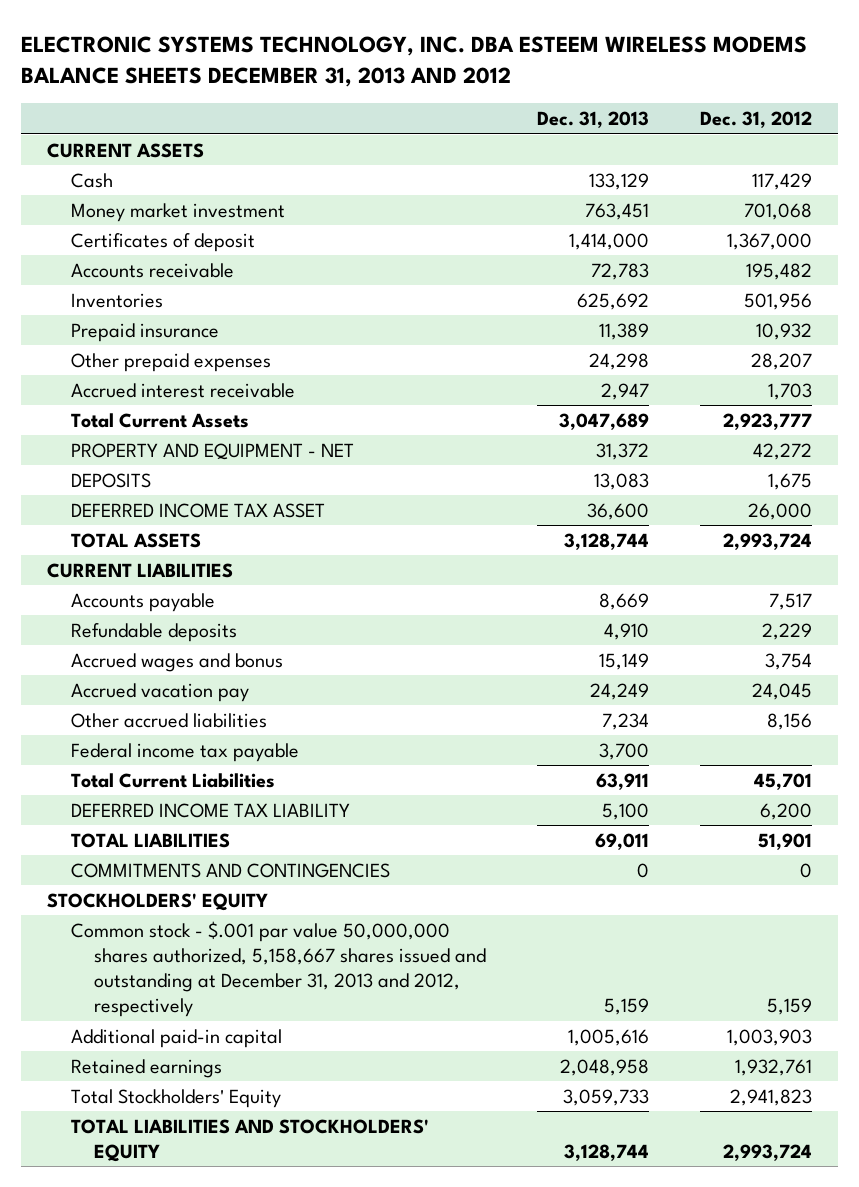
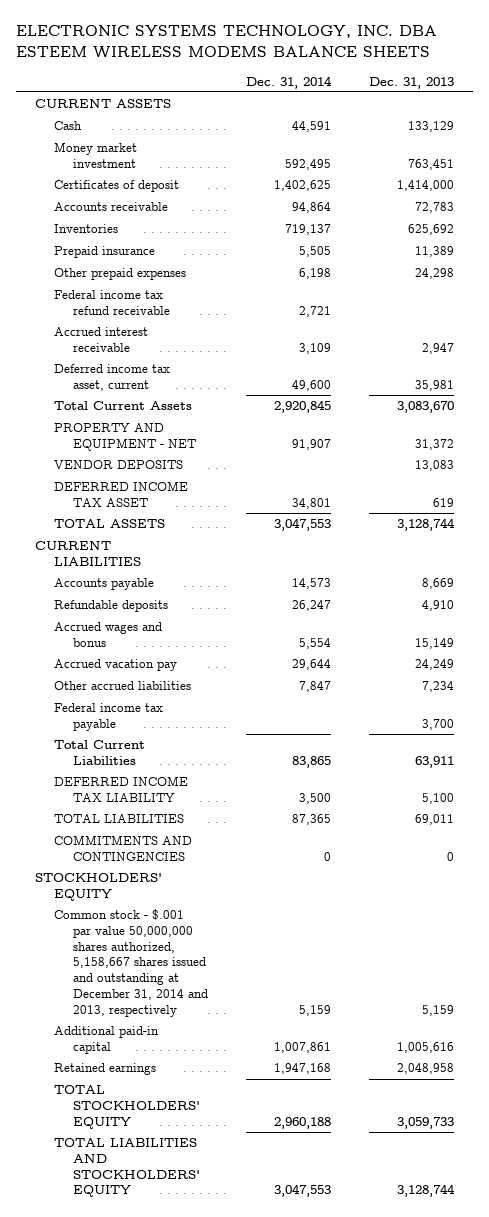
[21,36,808,88] ELECTRONIC SYSTEMS TECHNOLOGY, INC. DBA ESTEEM WIRELESS MODEMS BALANCE SHEETS DECEMBER 31, 2013 AND 2012 -> [15,25,437,58] ELECTRONIC SYSTEMS TECHNOLOGY, INC. DBA ESTEEM WIRELESS MODEMS BALANCE SHEETS
[700,111,813,129] Dec. 31, 2012 -> none
none -> [246,75,333,89] Dec. 31, 2014
none -> [54,290,171,316] Federal income tax refund receivable
none -> [54,364,171,392] Deferred income tax asset, current
[559,412,650,430] 3,047,689 -> [397,401,455,414] 3,083,670
[70,472,151,488] DEPOSITS -> [54,460,184,470] VENDOR DEPOSITS
[587,502,650,520] 36,600 -> [433,498,455,508] 619
[70,920,486,1018] Common stock - $.001 par value 50,000,000 shares authorized, 5,158,667 shares issued and outstanding at December 31, 2013 and 2012, respectively -> [54,909,209,1017] Common stock - $.001 par value 50,000,000 shares authorized, 5,158,667 shares issued and outstanding at December 31, 2014 and 2013, respectively
[70,1088,281,1108] Total Stockholders' Equity -> [54,1085,201,1129] TOTAL STOCKHOLDERS' EQUITY

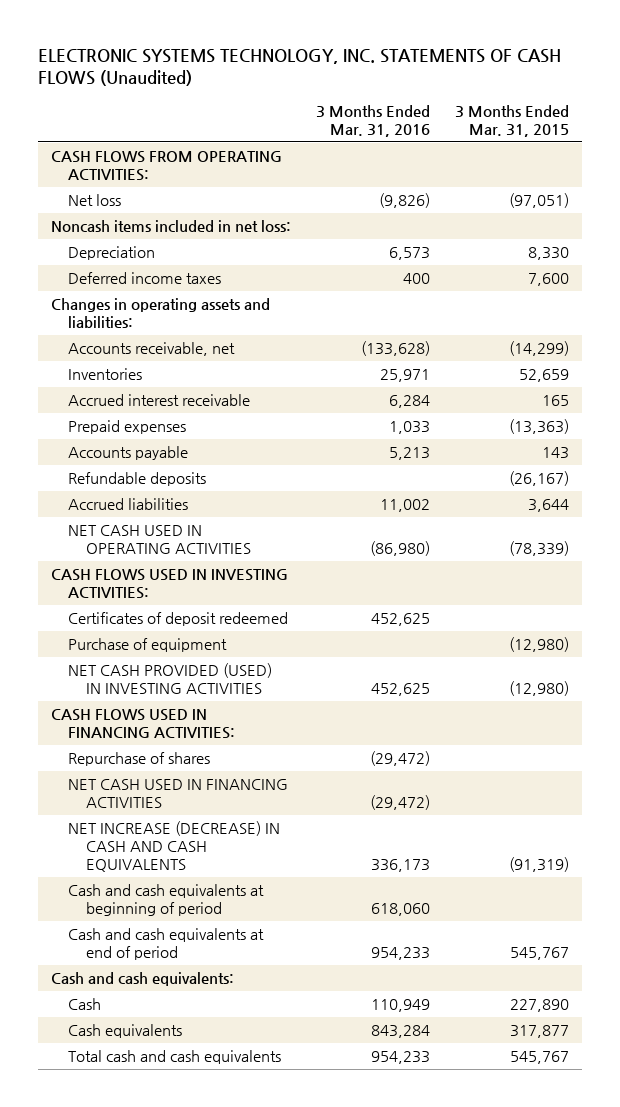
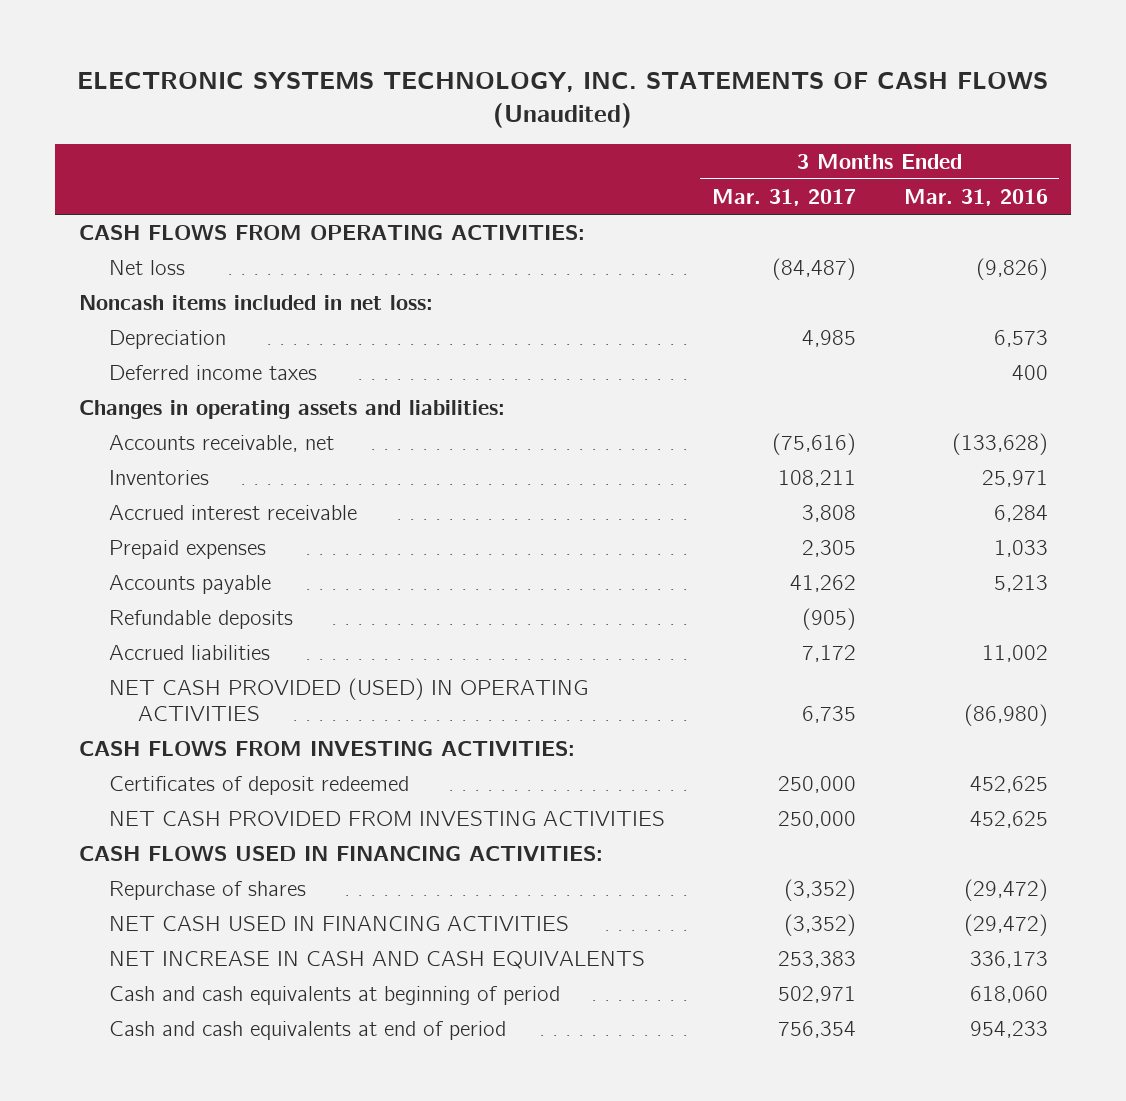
[455,104,570,138] 3 Months Ended Mar. 31, 2015 -> none
none -> [712,188,857,206] Mar. 31, 2017
[68,524,251,555] NET CASH USED IN OPERATING ACTIVITIES -> [108,678,588,722] NET CASH PROVIDED (USED) IN OPERATING ACTIVITIES
[50,568,288,600] CASH FLOWS USED IN INVESTING ACTIVITIES: -> [78,741,575,757] CASH FLOWS FROM INVESTING ACTIVITIES:
[68,637,228,652] Purchase of equipment -> none
[68,662,273,695] NET CASH PROVIDED (USED) IN INVESTING ACTIVITIES -> [108,811,665,827] NET CASH PROVIDED FROM INVESTING ACTIVITIES
[68,820,281,873] NET INCREASE (DECREASE) IN CASH AND CASH EQUIVALENTS -> [108,951,645,970] NET INCREASE IN CASH AND CASH EQUIVALENTS
[50,971,234,986] Cash and cash equivalents: -> none
[68,997,102,1010] Cash -> none
[68,1023,183,1038] Cash equivalents -> none
[68,1049,282,1064] Total cash and cash equivalents -> none

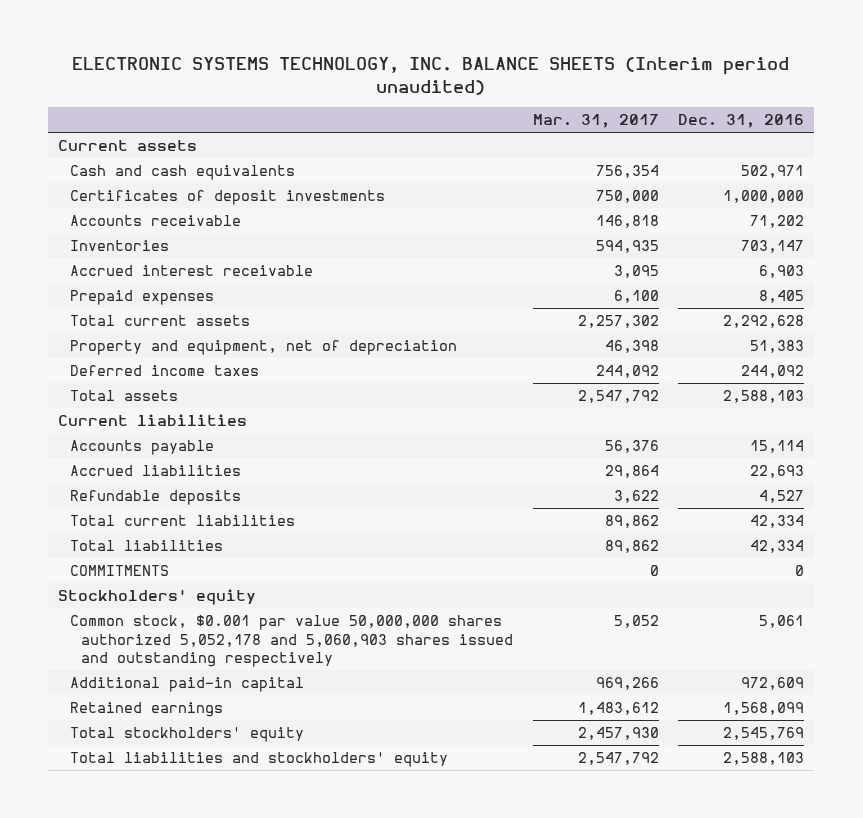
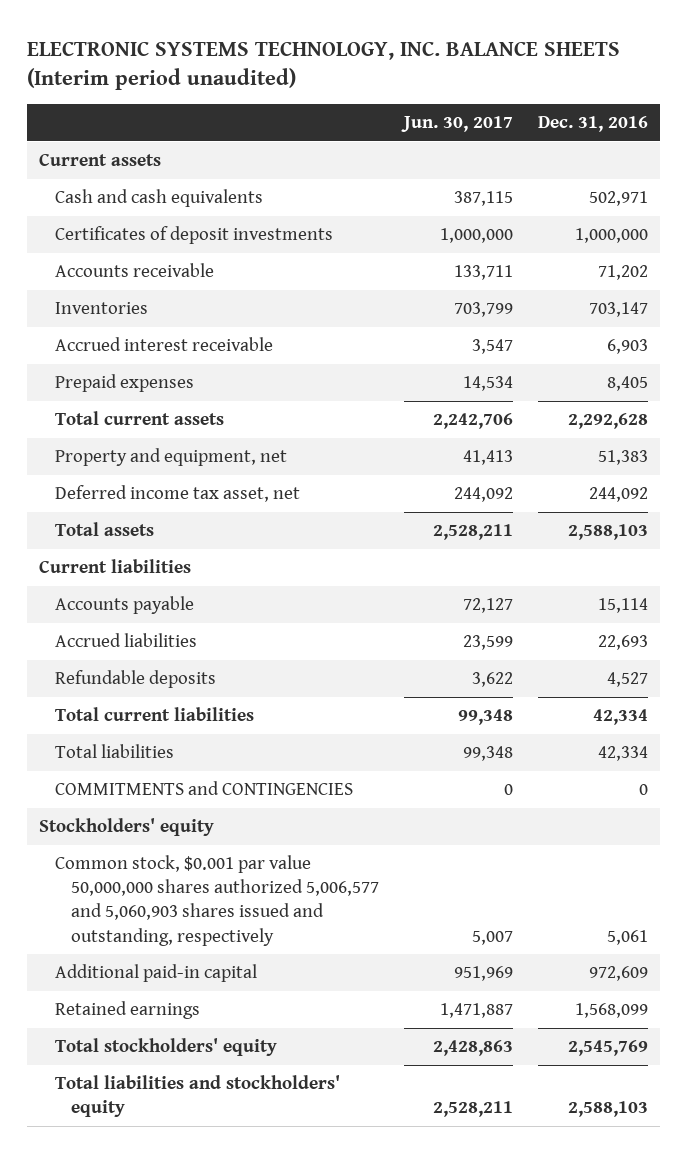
[532,113,659,128] Mar. 31, 2017 -> none
none -> [400,116,513,133] Jun. 30, 2017
[69,340,457,356] Property and equipment, net of depreciation -> [55,448,288,467] Property and equipment, net
[69,365,259,377] Deferred income taxes -> [55,485,301,503] Deferred income tax asset, net
[69,565,169,577] COMMITMENTS -> [55,781,354,796] COMMITMENTS and CONTINGENCIES
[69,615,513,668] Common stock, $0.001 par value 50,000,000 shares authorized 5,052,178 and 5,060,903 shares issued and outstanding respectively -> [55,855,379,946] Common stock, $0.001 par value 50,000,000 shares authorized 5,006,577 and 5,060,903 shares issued and outstanding, respectively

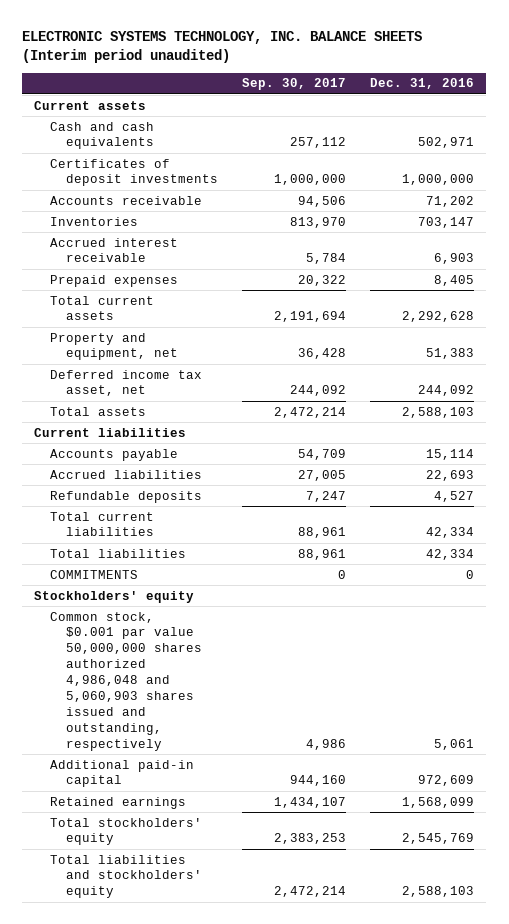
[400,116,513,133] Jun. 30, 2017 -> none
none -> [242,78,347,91] Sep. 30, 2017
[55,781,354,796] COMMITMENTS and CONTINGENCIES -> [50,569,139,579] COMMITMENTS
[55,855,379,946] Common stock, $0.001 par value 50,000,000 shares authorized 5,006,577 and 5,060,903 shares issued and outstanding, respectively -> [50,611,203,751] Common stock, $0.001 par value 50,000,000 shares authorized 4,986,048 and 5,060,903 shares issued and outstanding, respectively

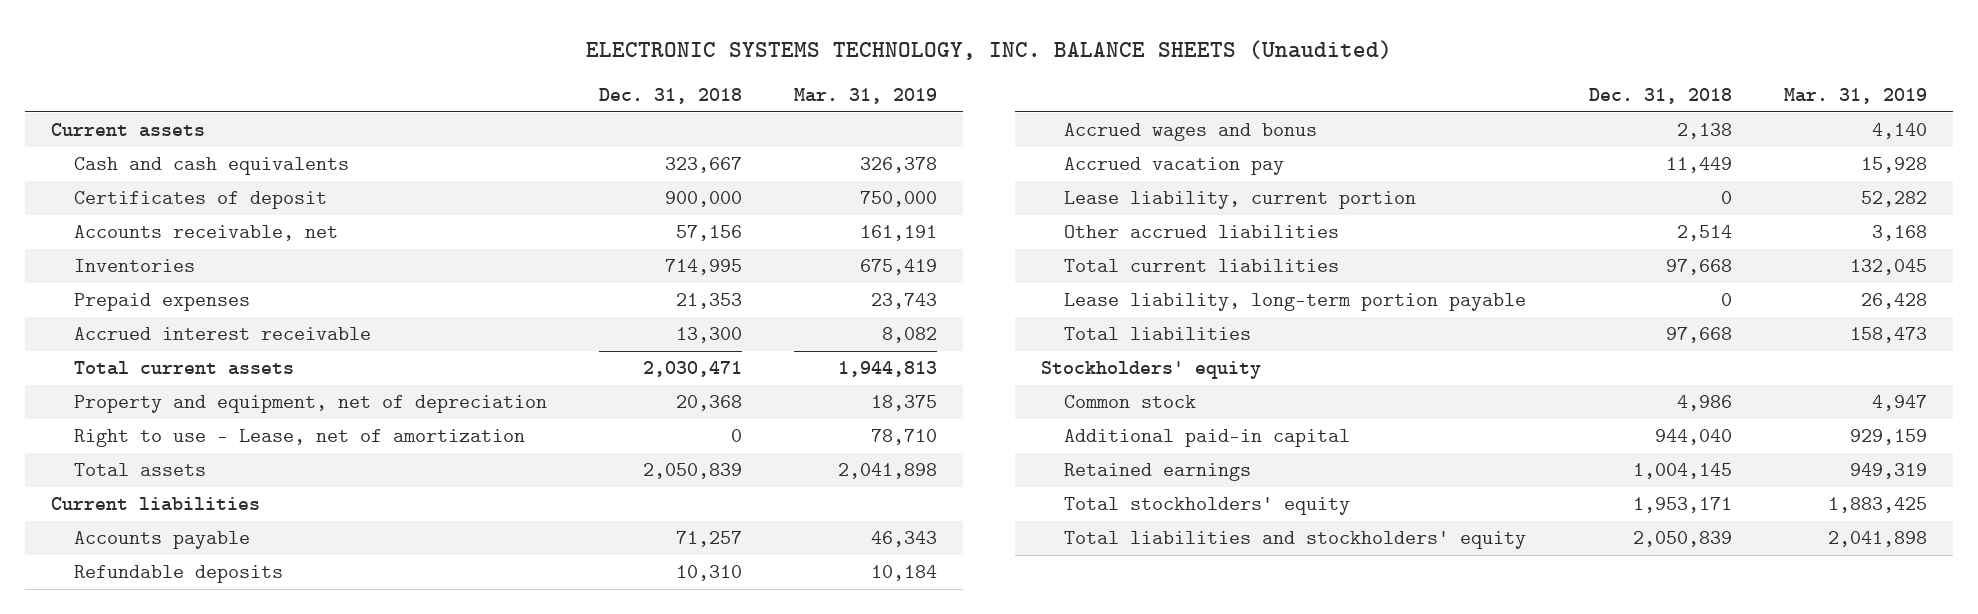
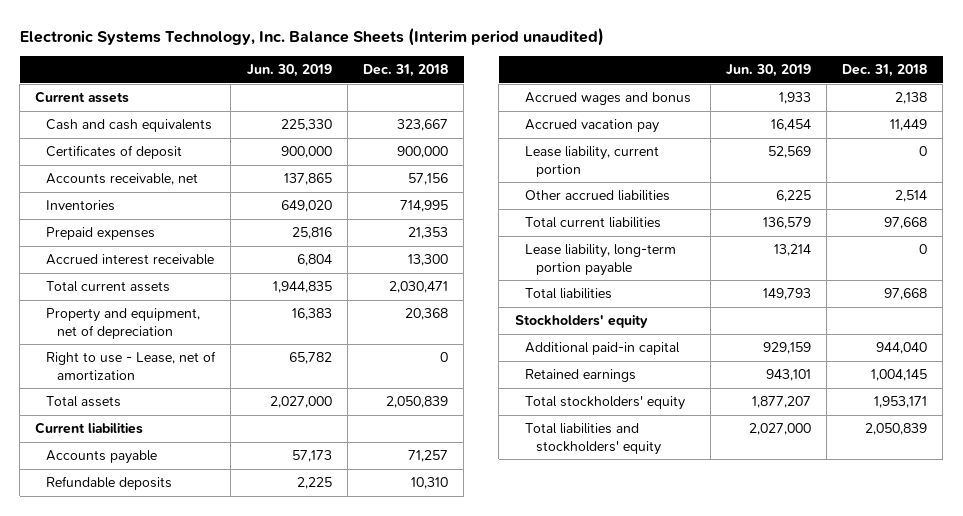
[585,40,1392,61] ELECTRONIC SYSTEMS TECHNOLOGY, INC. BALANCE SHEETS (Unaudited) -> [19,27,604,46] Electronic Systems Technology, Inc. Balance Sheets (Interim period unaudited)
[794,88,938,105] Mar. 31, 2019 -> none
none -> [246,63,332,77] Jun. 30, 2019
[1064,395,1197,409] Common stock -> none

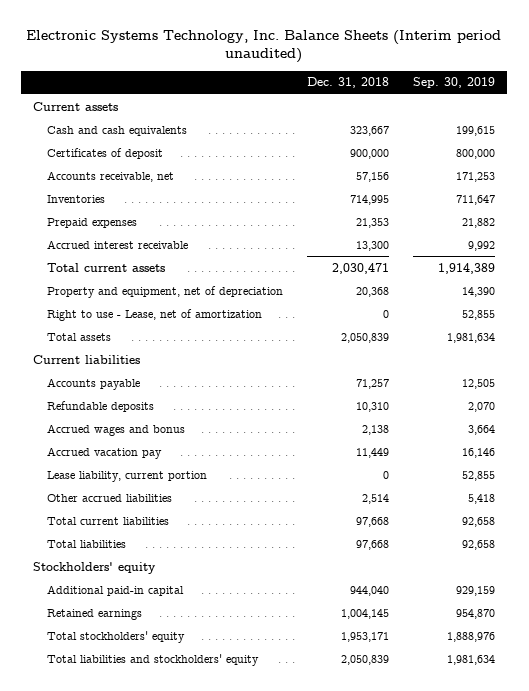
[246,63,332,77] Jun. 30, 2019 -> none
none -> [413,77,496,89] Sep. 30, 2019
[525,244,677,276] Lease liability, long-term portion payable -> none

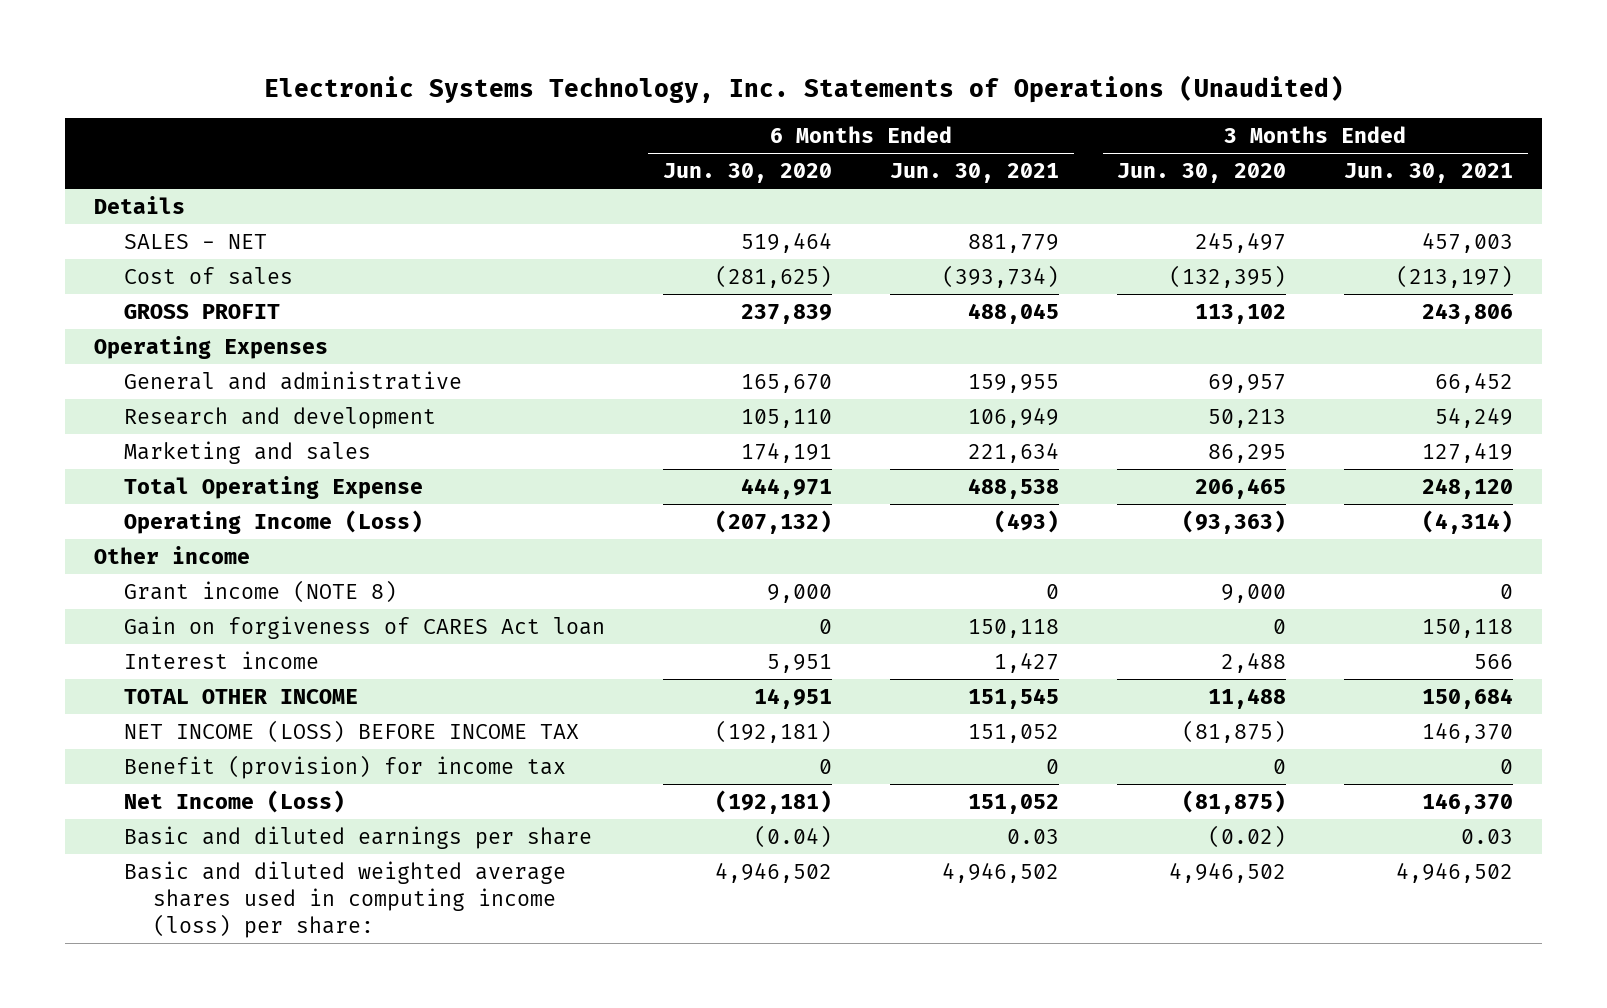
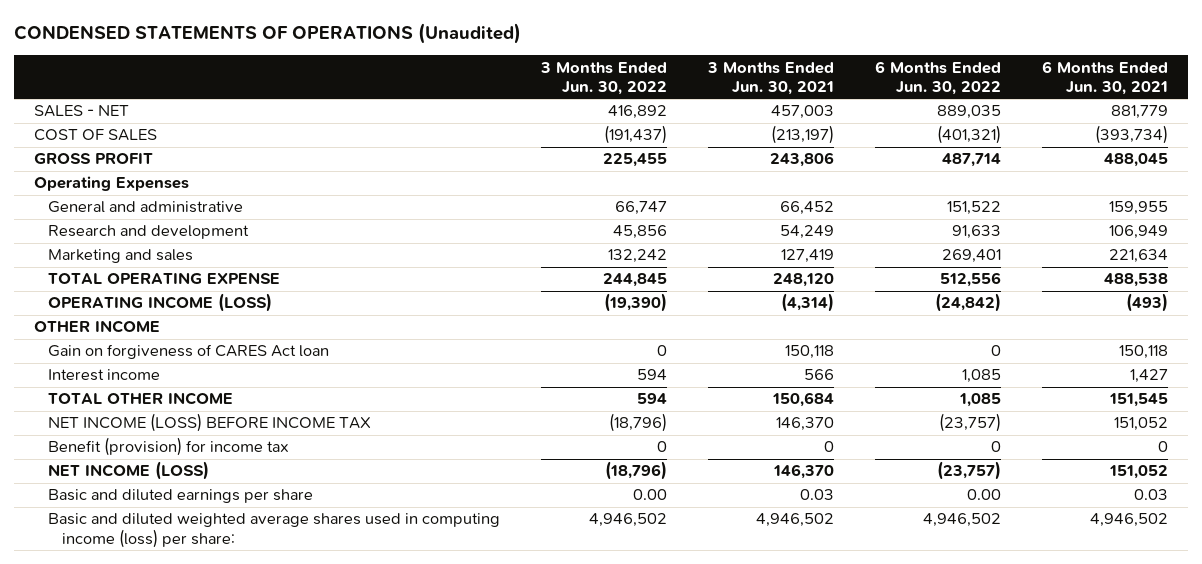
[263,75,1344,104] Electronic Systems Technology, Inc. Statements of Operations (Unaudited) -> [13,23,521,45] CONDENSED STATEMENTS OF OPERATIONS (Unaudited)
[662,162,832,183] Jun. 30, 2020 -> none
[1117,162,1287,183] Jun. 30, 2020 -> none
none -> [540,61,668,96] 3 Months Ended Jun. 30, 2022
none -> [874,60,1001,96] 6 Months Ended Jun. 30, 2022
[93,195,185,214] Details -> none
[123,266,293,285] Cost of sales -> [34,129,158,142] COST OF SALES
[123,579,397,603] Grant income (NOTE 8) -> none
[123,475,423,499] Total Operating Expense -> [48,272,281,285] TOTAL OPERATING EXPENSE
[123,509,423,534] Operating Income (Loss) -> [48,293,273,313] OPERATING INCOME (LOSS)
[93,545,250,564] Other income -> [34,320,161,334] OTHER INCOME
[123,789,345,813] Net Income (Loss) -> [48,461,210,481] NET INCOME (LOSS)

